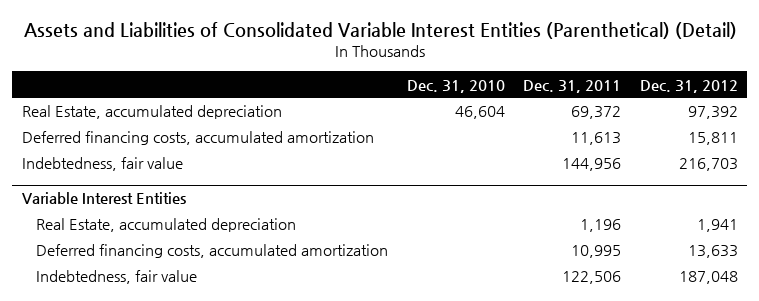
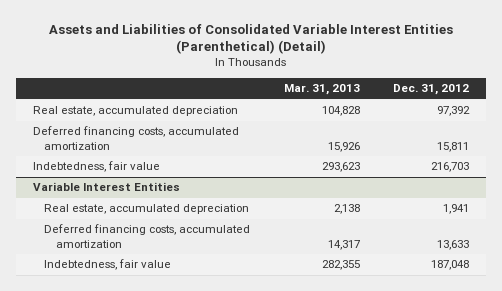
[406,79,505,93] Dec. 31, 2010 -> none
[523,79,622,93] Dec. 31, 2011 -> none
none -> [283,84,360,96] Mar. 31, 2013
[21,105,282,120] Real Estate, accumulated depreciation -> [32,106,238,117] Real estate, accumulated depreciation
[36,218,297,233] Real Estate, accumulated depreciation -> [44,204,250,215] Real estate, accumulated depreciation

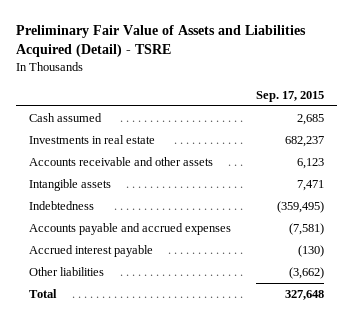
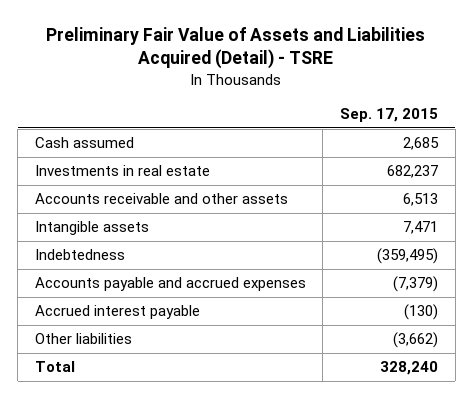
[297,158,325,170] 6,123 -> [402,193,438,207] 6,513
[289,223,325,236] (7,581) -> [392,276,438,293] (7,379)
[285,290,325,301] 327,648 -> [379,361,438,376] 328,240

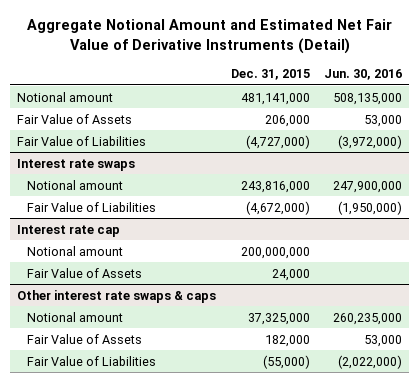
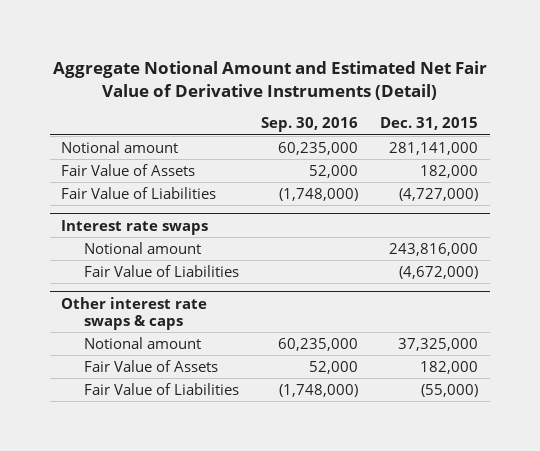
[323,69,402,81] Jun. 30, 2016 -> none
none -> [261,117,359,133] Sep. 30, 2016
[240,92,310,105] 481,141,000 -> [389,141,479,155] 281,141,000
[264,114,310,127] 206,000 -> [420,164,479,178] 182,000
[17,224,121,237] Interest rate cap -> none
[26,245,123,256] Notional amount -> none
[26,267,142,278] Fair Value of Assets -> none

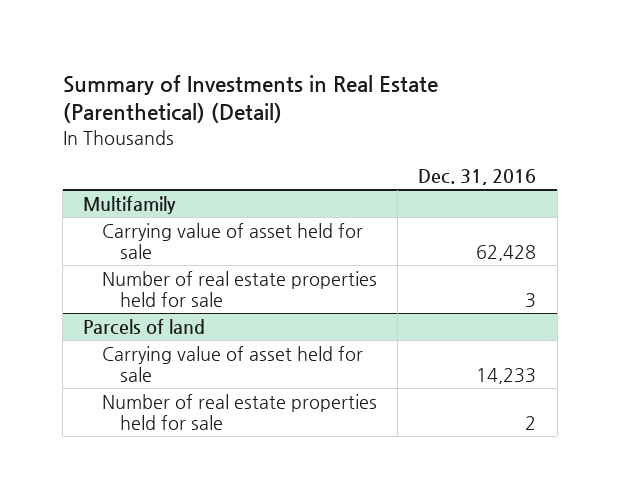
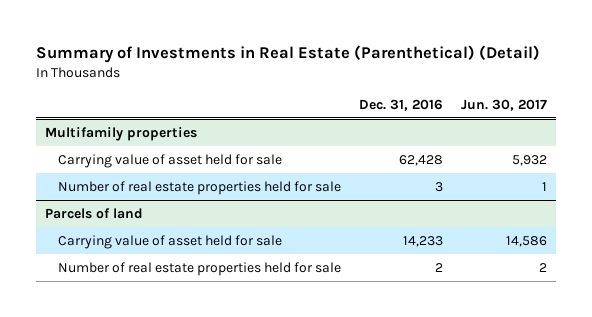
none -> [460,98,547,111] Jun. 30, 2017
[83,195,177,214] Multifamily -> [44,126,197,141] Multifamily properties

